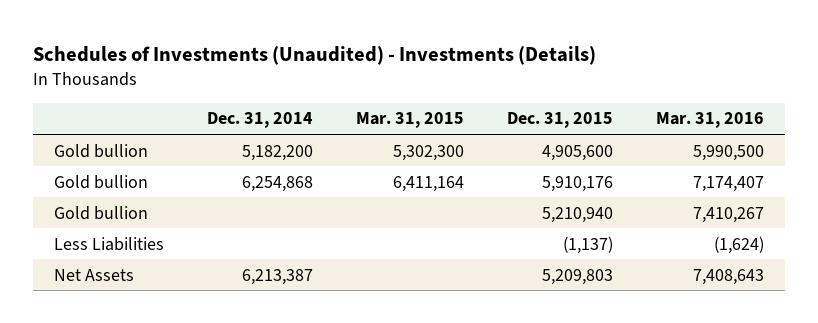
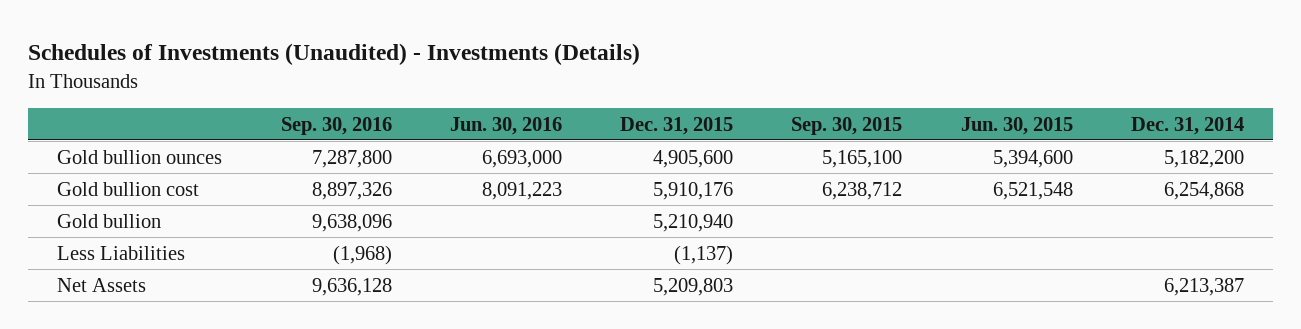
[356,112,465,129] Mar. 31, 2015 -> none
[655,112,764,129] Mar. 31, 2016 -> none
none -> [280,116,392,135] Sep. 30, 2016
none -> [449,116,562,135] Jun. 30, 2016
none -> [791,116,903,135] Sep. 30, 2015
none -> [960,116,1073,135] Jun. 30, 2015
[54,143,149,158] Gold bullion -> [57,149,223,164] Gold bullion ounces
[54,174,149,189] Gold bullion -> [57,181,200,196] Gold bullion cost

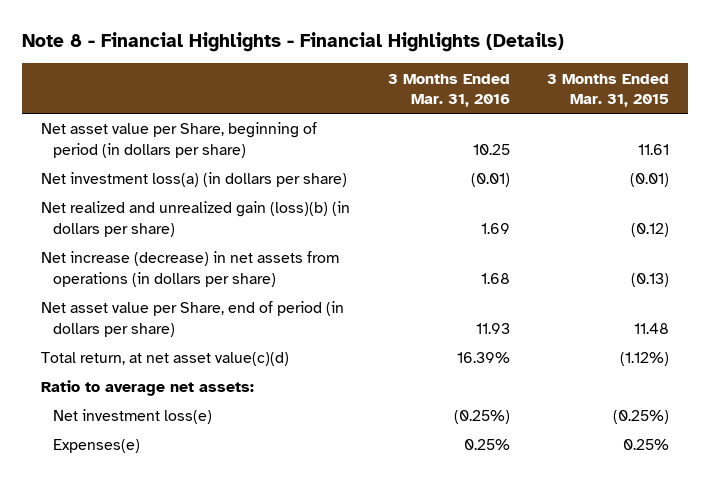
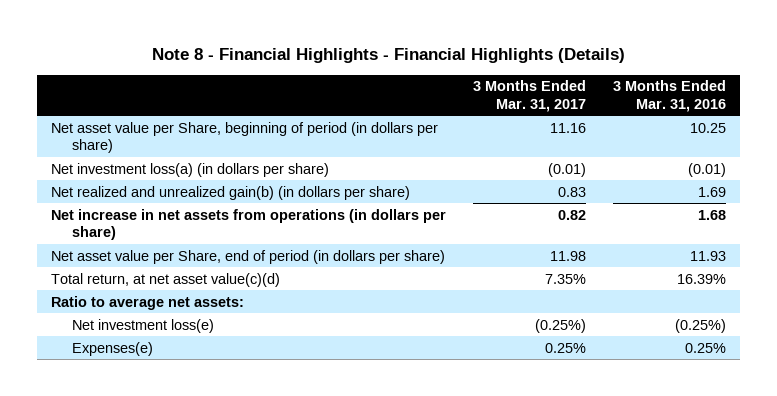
[546,73,669,108] 3 Months Ended Mar. 31, 2015 -> none
none -> [473,80,587,112] 3 Months Ended Mar. 31, 2017
[41,201,351,237] Net realized and unrealized gain (loss)(b) (in dollars per share) -> [51,185,411,200] Net realized and unrealized gain(b) (in dollars per share)
[41,251,340,287] Net increase (decrease) in net assets from operations (in dollars per share) -> [51,208,447,241] Net increase in net assets from operations (in dollars per share)

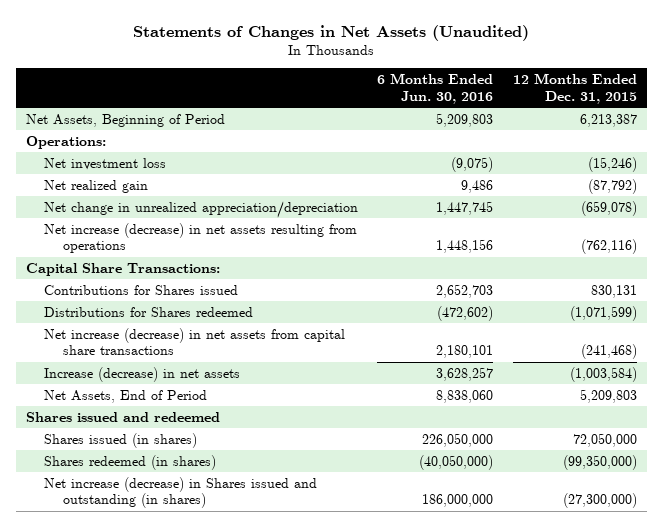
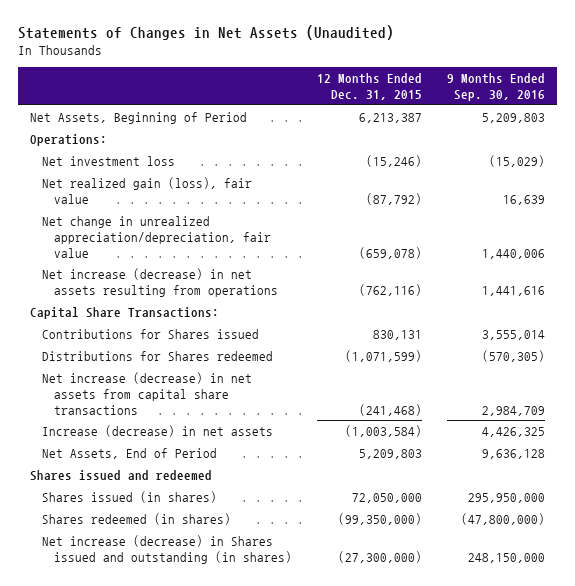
[377,73,494,104] 6 Months Ended Jun. 30, 2016 -> none
none -> [446,72,545,101] 9 Months Ended Sep. 30, 2016
[44,179,149,193] Net realized gain -> [41,176,252,204] Net realized gain (loss), fair value
[44,200,359,218] Net change in unrealized appreciation/depreciation -> [41,215,271,258] Net change in unrealized appreciation/depreciation, fair value

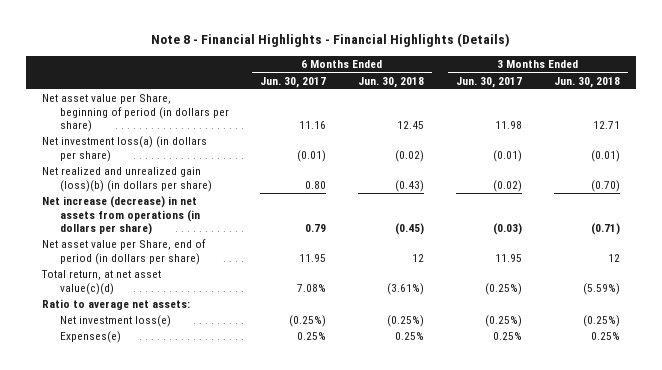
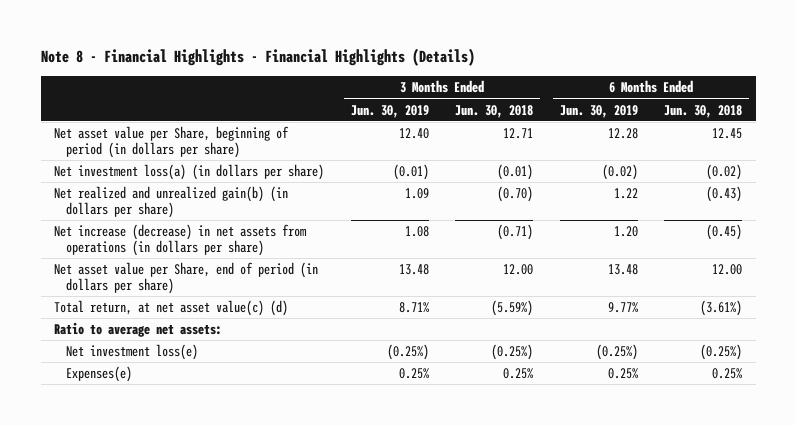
[260,76,327,88] Jun. 30, 2017 -> none
[456,76,523,88] Jun. 30, 2017 -> none
none -> [350,104,429,118] Jun. 30, 2019
none -> [559,104,638,118] Jun. 30, 2019
[42,167,212,192] Net realized and unrealized gain (loss)(b) (in dollars per share) -> [53,186,288,219] Net realized and unrealized gain(b) (in dollars per share)
[412,253,425,262] 12 -> [712,264,743,276] 12.00
[608,253,621,262] 12 -> [503,264,534,276] 12.00
[41,270,162,295] Total return, at net asset value(c)(d) -> [53,300,288,317] Total return, at net asset value(c) (d)

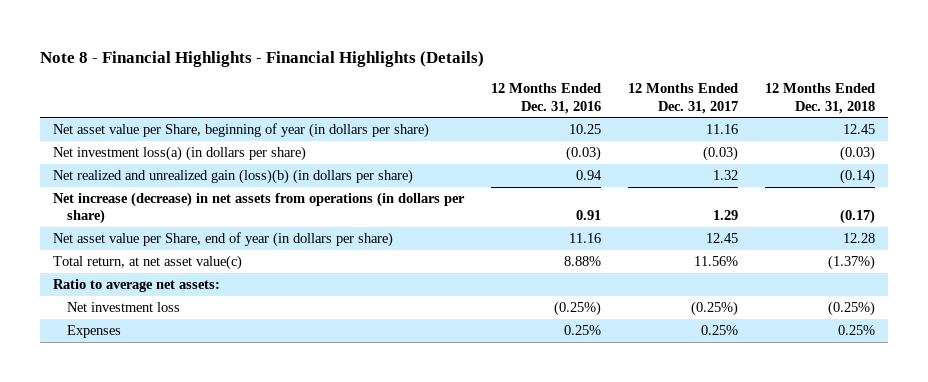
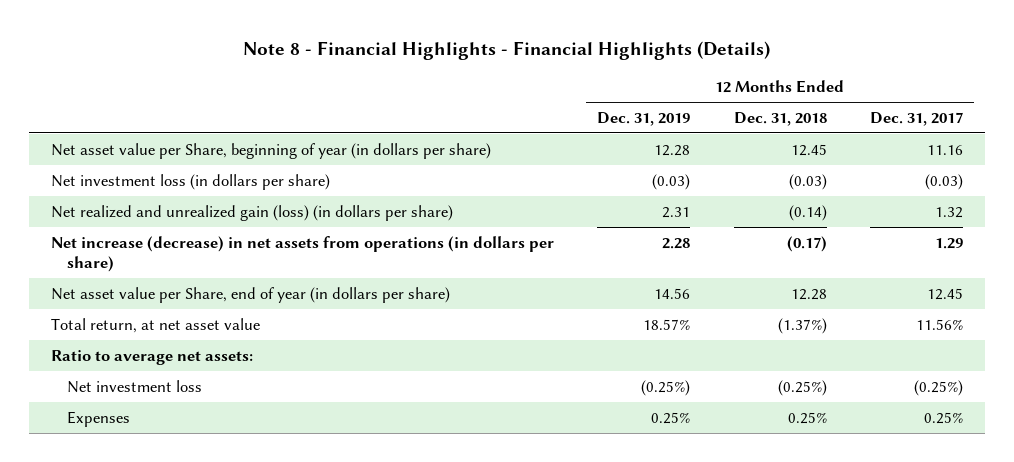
[491,83,602,114] 12 Months Ended Dec. 31, 2016 -> none
none -> [597,111,691,126] Dec. 31, 2019
[53,146,307,162] Net investment loss(a) (in dollars per share) -> [50,173,330,190] Net investment loss (in dollars per share)
[53,169,414,185] Net realized and unrealized gain (loss)(b) (in dollars per share) -> [50,204,453,221] Net realized and unrealized gain (loss) (in dollars per share)
[53,255,243,271] Total return, at net asset value(c) -> [50,317,260,333] Total return, at net asset value

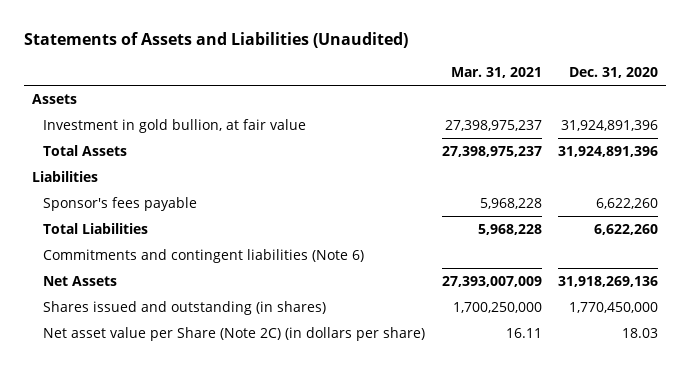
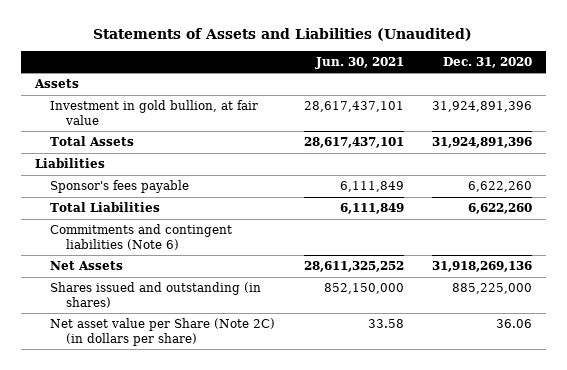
[450,67,542,79] Mar. 31, 2021 -> none
none -> [314,56,404,69] Jun. 30, 2021
[569,302,659,314] 1,770,450,000 -> [451,283,532,295] 885,225,000
[622,328,659,339] 18.03 -> [495,319,532,329] 36.06

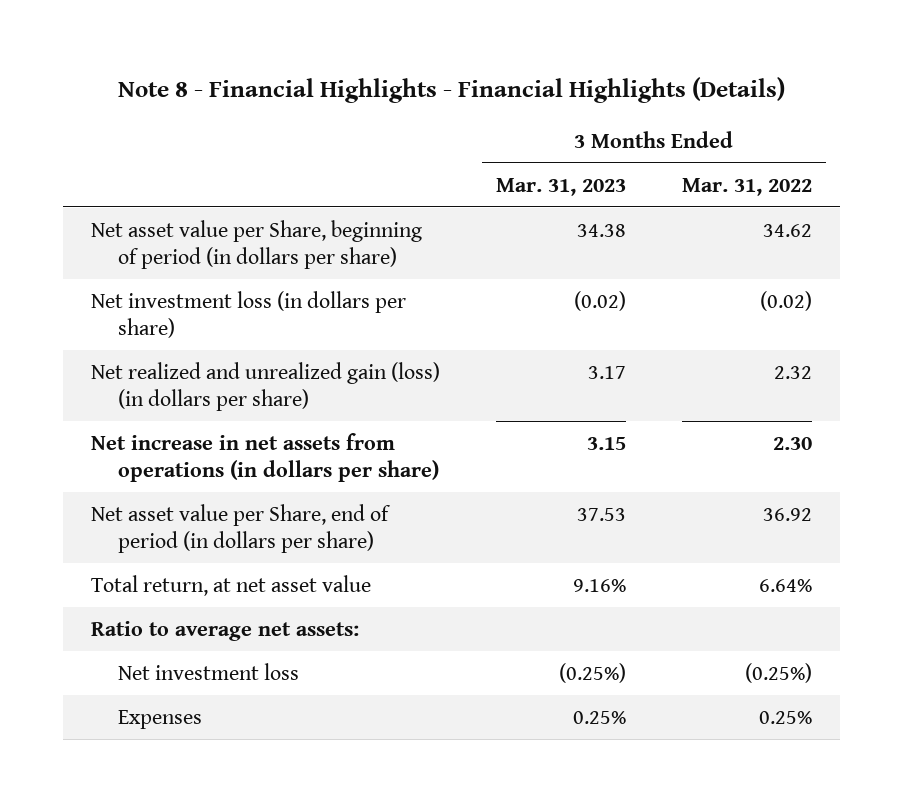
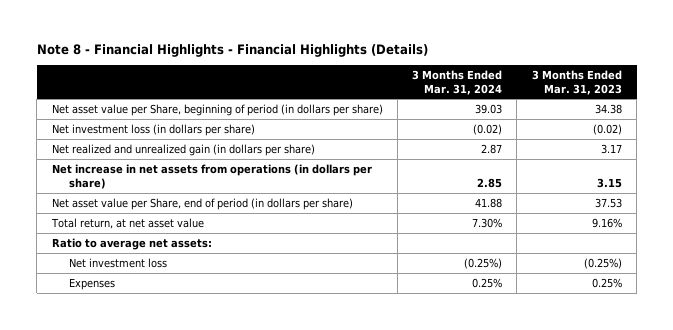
[681,177,812,196] Mar. 31, 2022 -> none
none -> [412,69,503,95] 3 Months Ended Mar. 31, 2024
[91,361,441,411] Net realized and unrealized gain (loss) (in dollars per share) -> [51,143,315,156] Net realized and unrealized gain (in dollars per share)

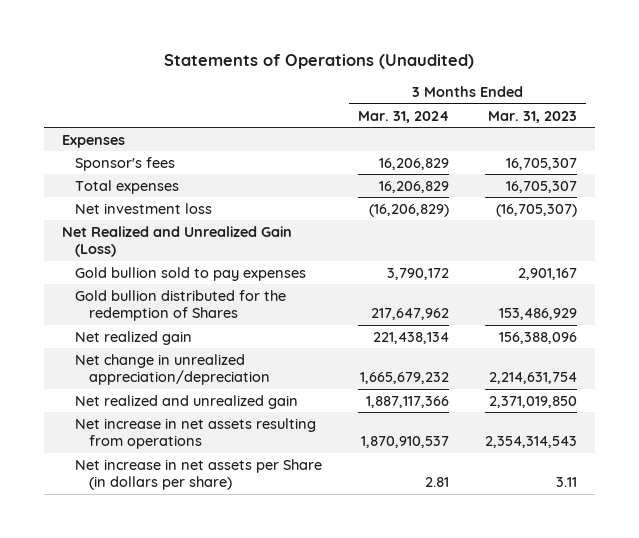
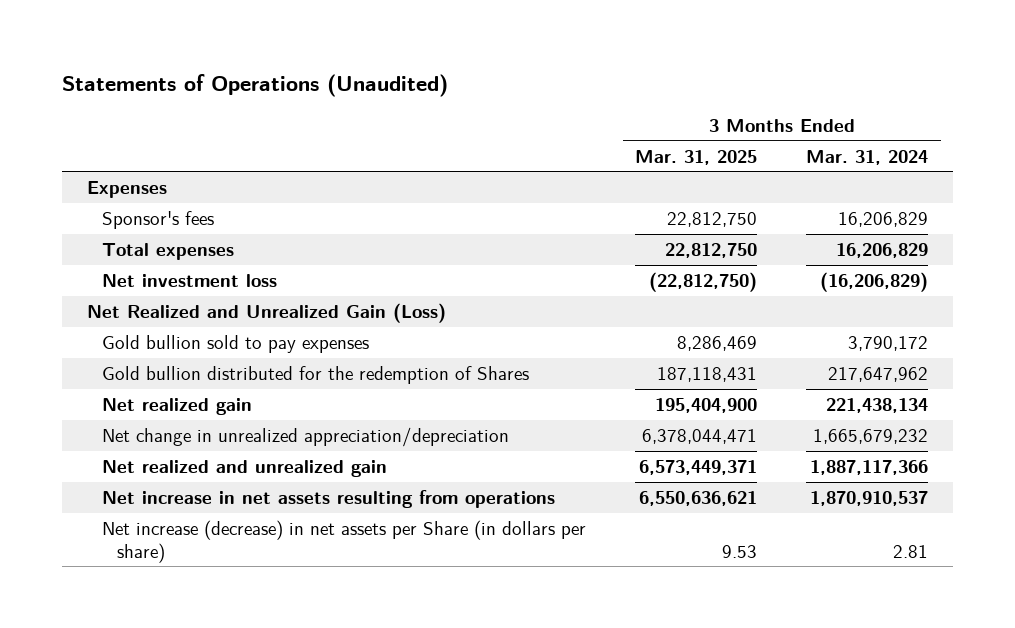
[488,110,578,123] Mar. 31, 2023 -> none
none -> [635,149,758,165] Mar. 31, 2025
[75,458,323,491] Net increase in net assets per Share (in dollars per share) -> [101,519,586,563] Net increase (decrease) in net assets per Share (in dollars per share)

